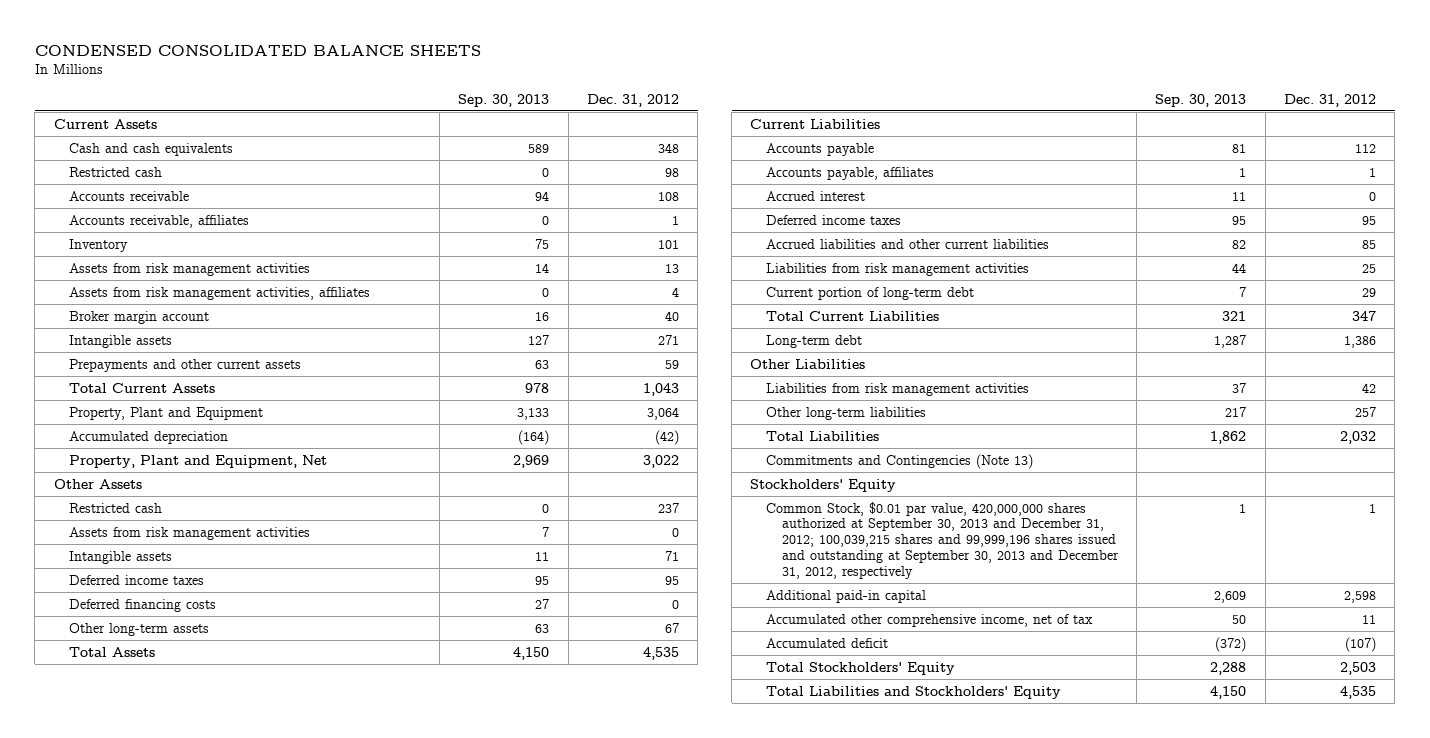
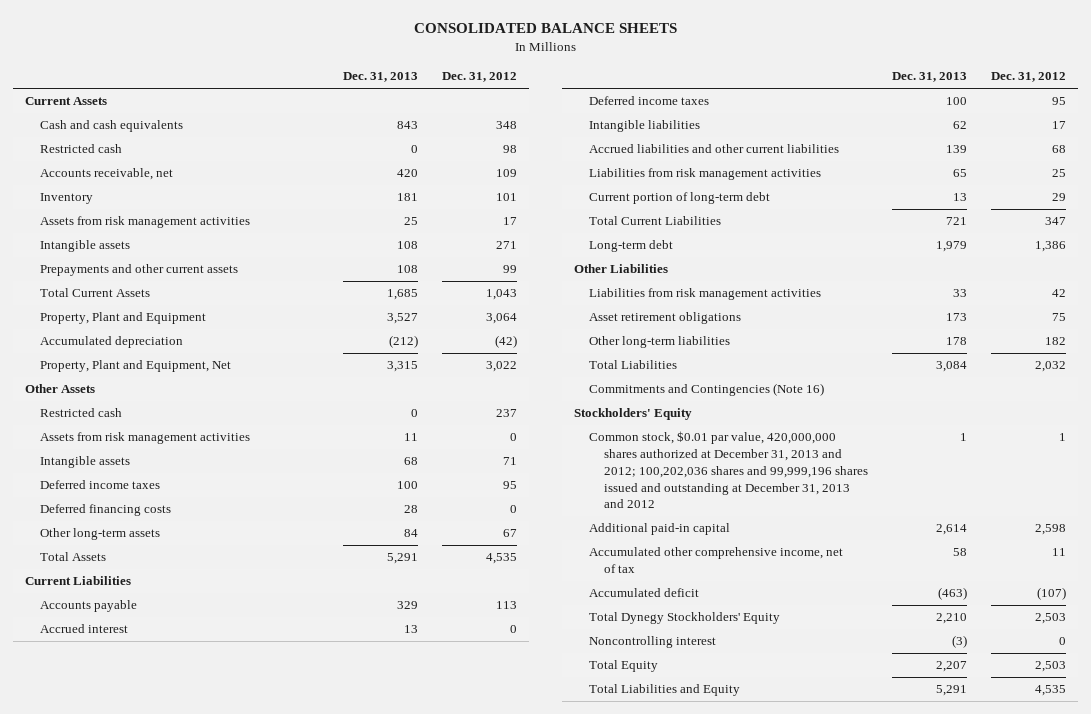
[34,44,481,56] CONDENSED CONSOLIDATED BALANCE SHEETS -> [413,23,677,34] CONSOLIDATED BALANCE SHEETS
[458,93,550,107] Sep. 30, 2013 -> none
none -> [342,72,418,83] Dec. 31, 2013
[69,214,250,228] Accounts receivable, affiliates -> none
[69,190,190,201] Accounts receivable -> [39,168,173,181] Accounts receivable, net
[658,191,680,201] 108 -> [496,169,518,178] 109
[69,286,371,300] Assets from risk management activities, affiliates -> none
[69,310,210,324] Broker margin account -> none
[665,263,680,273] 13 -> [503,217,518,226] 17
[665,359,680,369] 59 -> [503,265,518,274] 99
[765,166,934,180] Accounts payable, affiliates -> none
[1354,143,1376,153] 112 -> [496,601,518,610] 113
none -> [588,120,700,133] Intangible liabilities
[1361,239,1376,249] 85 -> [1052,145,1067,154] 68
none -> [588,312,741,325] Asset retirement obligations
[1354,406,1376,417] 257 -> [1045,337,1067,346] 182
[765,453,1033,469] Commitments and Contingencies (Note 13) -> [588,383,824,397] Commitments and Contingencies (Note 16)
[765,501,1119,580] Common Stock, $0.01 par value, 420,000,000 shares authorized at September 30, 2013 and December 31, 2012; 100,039,215 shares and 99,999,196 shares issued and outstanding at September 30, 2013 and December 31, 2012, respectively -> [588,431,868,509] Common stock, $0.01 par value, 420,000,000 shares authorized at December 31, 2013 and 2012; 100,202,036 shares and 99,999,196 shares issued and outstanding at December 31, 2013 and 2012
[765,661,955,675] Total Stockholders' Equity -> [588,612,780,625] Total Dynegy Stockholders' Equity
none -> [588,636,716,649] Noncontrolling interest
none -> [588,660,658,673] Total Equity
[765,685,1061,699] Total Liabilities and Stockholders' Equity -> [588,684,740,697] Total Liabilities and Equity

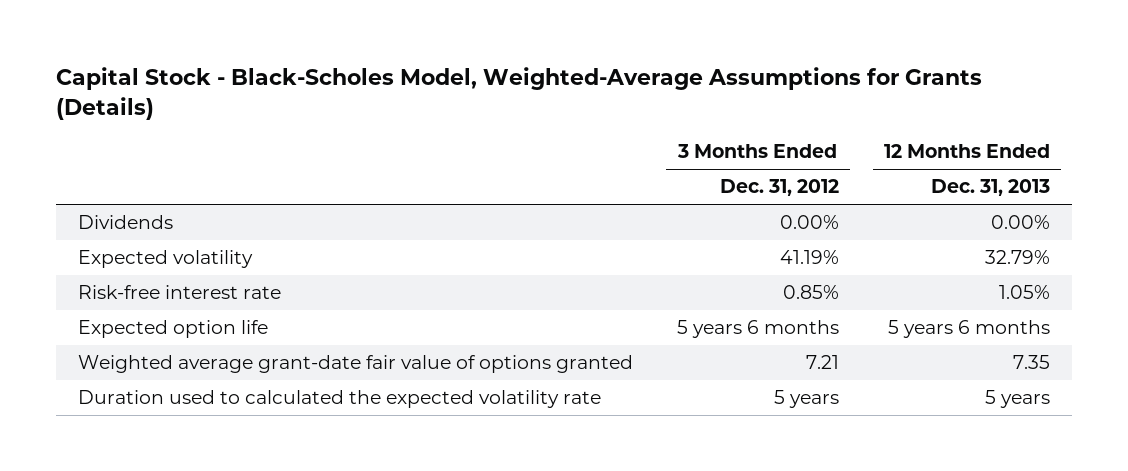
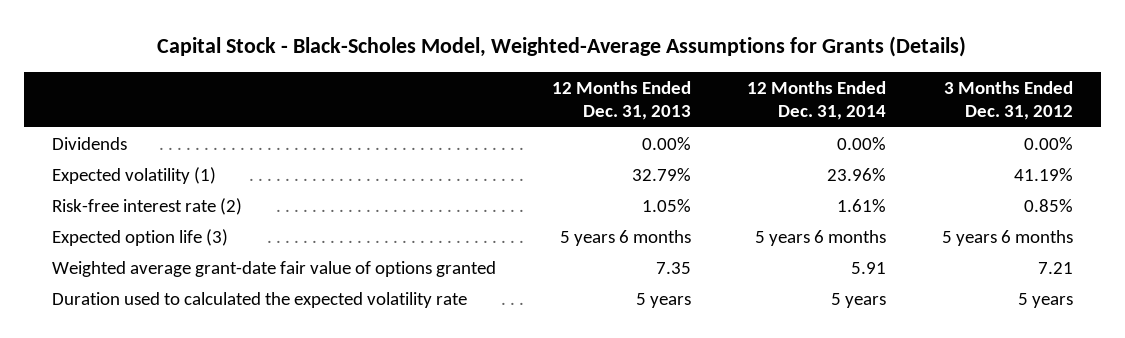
none -> [746,80,886,121] 12 Months Ended Dec. 31, 2014
[77,250,253,269] Expected volatility -> [51,166,216,184] Expected volatility (1)
[77,285,281,300] Risk-free interest rate -> [51,197,242,215] Risk-free interest rate (2)
[77,320,268,339] Expected option life -> [51,228,228,246] Expected option life (3)

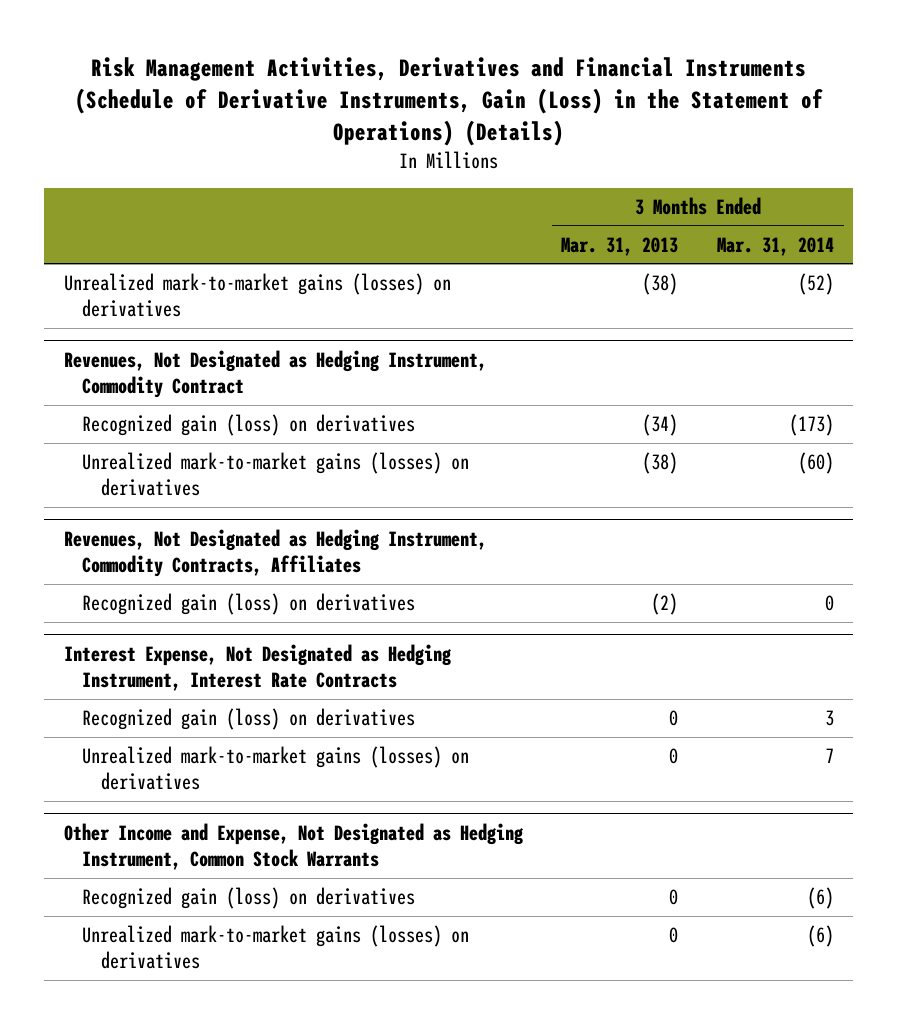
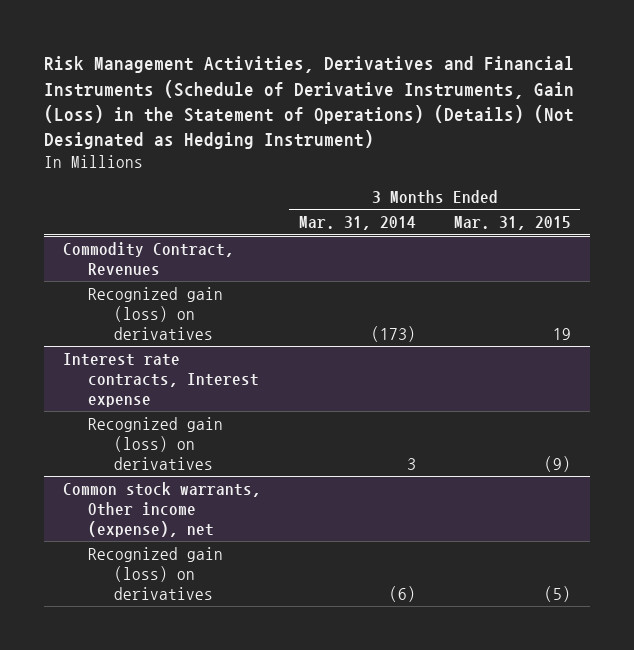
[74,57,823,146] Risk Management Activities, Derivatives and Financial Instruments (Schedule of Derivative Instruments, Gain (Loss) in the Statement of Operations) (Details) -> [43,56,574,150] Risk Management Activities, Derivatives and Financial Instruments (Schedule of Derivative Instruments, Gain (Loss) in the Statement of Operations) (Details) (Not Designated as Hedging Instrument)
[561,236,679,256] Mar. 31, 2013 -> none
none -> [453,216,571,231] Mar. 31, 2015
[63,272,451,317] Unrealized mark-to-market gains (losses) on derivatives -> none
[63,349,487,398] Revenues, Not Designated as Hedging Instrument, Commodity Contract -> none
none -> [62,241,234,275] Commodity Contract, Revenues
[82,451,470,496] Unrealized mark-to-market gains (losses) on derivatives -> none
[63,528,487,577] Revenues, Not Designated as Hedging Instrument, Commodity Contracts, Affiliates -> none
[82,592,416,615] Recognized gain (loss) on derivatives -> none
[63,643,452,691] Interest Expense, Not Designated as Hedging Instrument, Interest Rate Contracts -> none
none -> [62,352,260,407] Interest rate contracts, Interest expense
[82,745,470,790] Unrealized mark-to-market gains (losses) on derivatives -> none
[63,822,524,870] Other Income and Expense, Not Designated as Hedging Instrument, Common Stock Warrants -> none
none -> [62,481,261,537] Common stock warrants, Other income (expense), net
[82,924,470,969] Unrealized mark-to-market gains (losses) on derivatives -> none

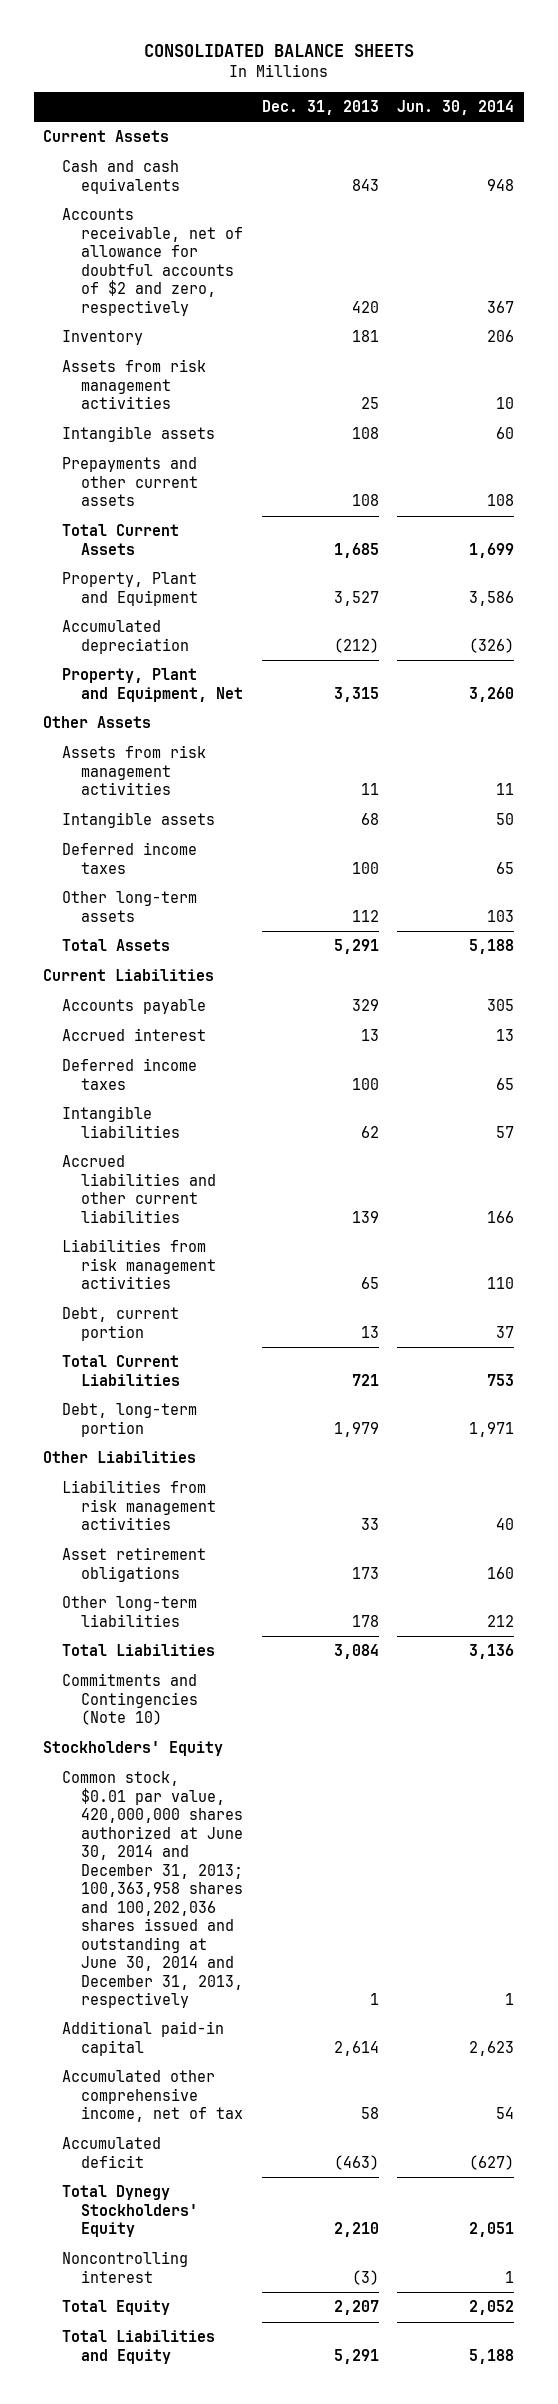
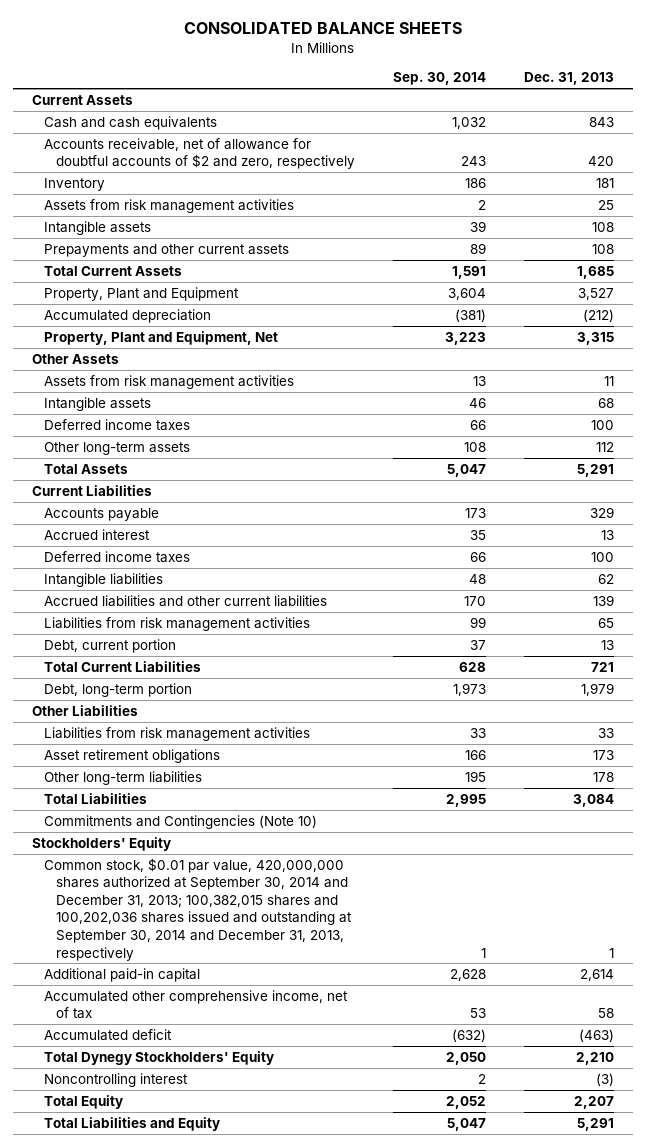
[397,100,515,116] Jun. 30, 2014 -> none
none -> [392,72,486,86] Sep. 30, 2014
[62,1771,243,2009] Common stock, $0.01 par value, 420,000,000 shares authorized at June 30, 2014 and December 31, 2013; 100,363,958 shares and 100,202,036 shares issued and outstanding at June 30, 2014 and December 31, 2013, respectively -> [44,857,352,961] Common stock, $0.01 par value, 420,000,000 shares authorized at September 30, 2014 and December 31, 2013; 100,382,015 shares and 100,202,036 shares issued and outstanding at September 30, 2014 and December 31, 2013, respectively

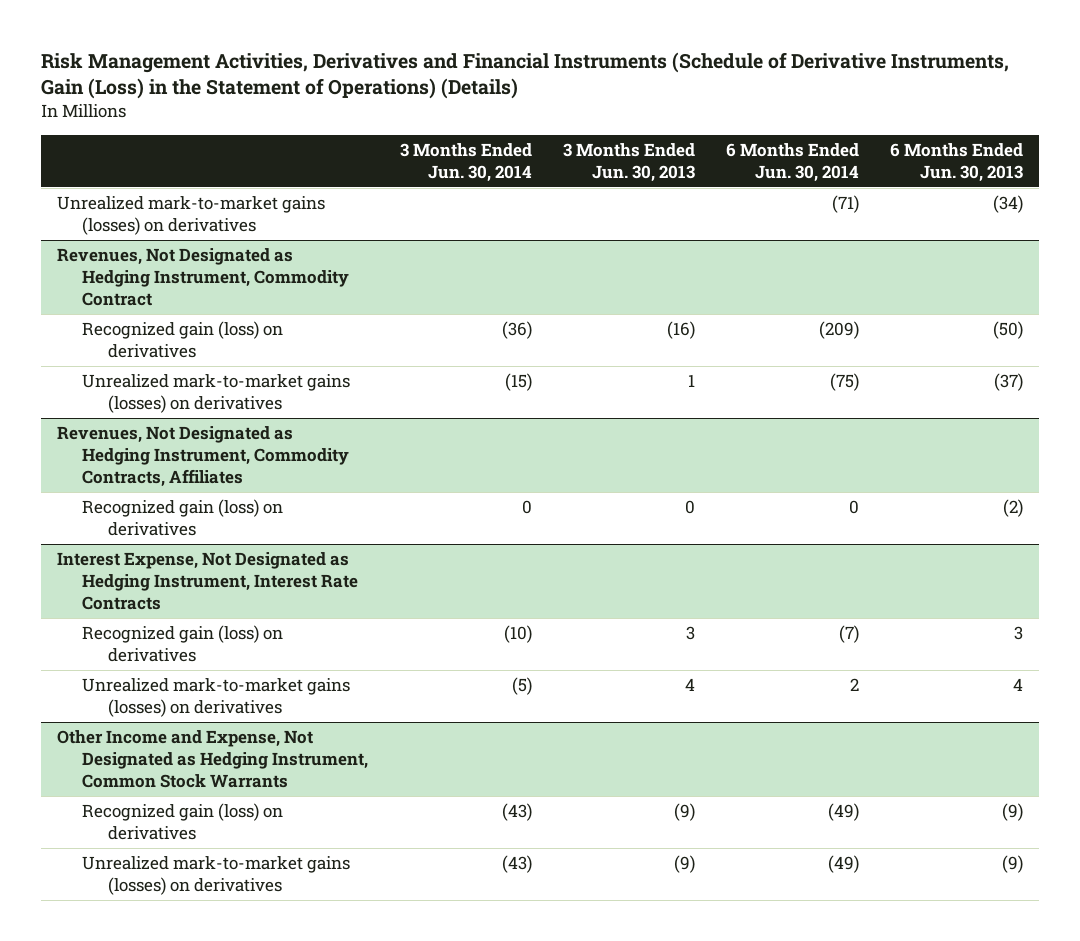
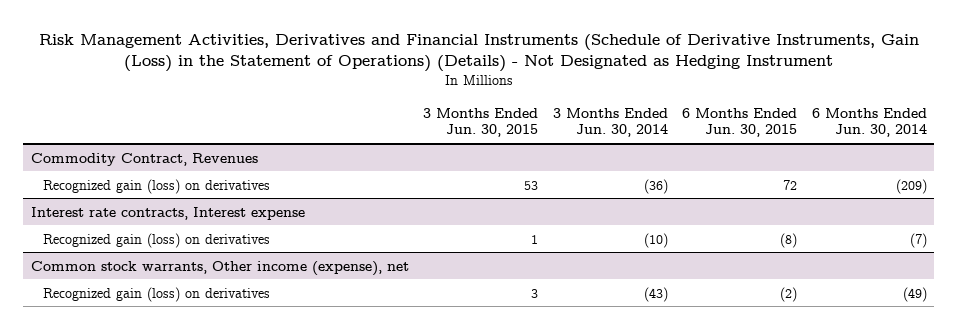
[40,51,1009,100] Risk Management Activities, Derivatives and Financial Instruments (Schedule of Derivative Instruments, Gain (Loss) in the Statement of Operations) (Details) -> [38,33,919,73] Risk Management Activities, Derivatives and Financial Instruments (Schedule of Derivative Instruments, Gain (Loss) in the Statement of Operations) (Details) - Not Designated as Hedging Instrument
[562,142,695,182] 3 Months Ended Jun. 30, 2013 -> none
[890,142,1024,182] 6 Months Ended Jun. 30, 2013 -> none
none -> [423,107,539,138] 3 Months Ended Jun. 30, 2015
none -> [682,107,798,138] 6 Months Ended Jun. 30, 2015
[56,196,325,236] Unrealized mark-to-market gains (losses) on derivatives -> none
[56,248,350,307] Revenues, Not Designated as Hedging Instrument, Commodity Contract -> none
none -> [30,152,258,166] Commodity Contract, Revenues
[82,374,351,414] Unrealized mark-to-market gains (losses) on derivatives -> none
[56,426,350,488] Revenues, Not Designated as Hedging Instrument, Commodity Contracts, Affiliates -> none
[82,499,284,537] Recognized gain (loss) on derivatives -> none
[56,552,359,611] Interest Expense, Not Designated as Hedging Instrument, Interest Rate Contracts -> none
none -> [30,206,305,220] Interest rate contracts, Interest expense
[82,678,351,718] Unrealized mark-to-market gains (losses) on derivatives -> none
[56,730,369,789] Other Income and Expense, Not Designated as Hedging Instrument, Common Stock Warrants -> none
none -> [30,260,409,276] Common stock warrants, Other income (expense), net
[82,856,351,896] Unrealized mark-to-market gains (losses) on derivatives -> none

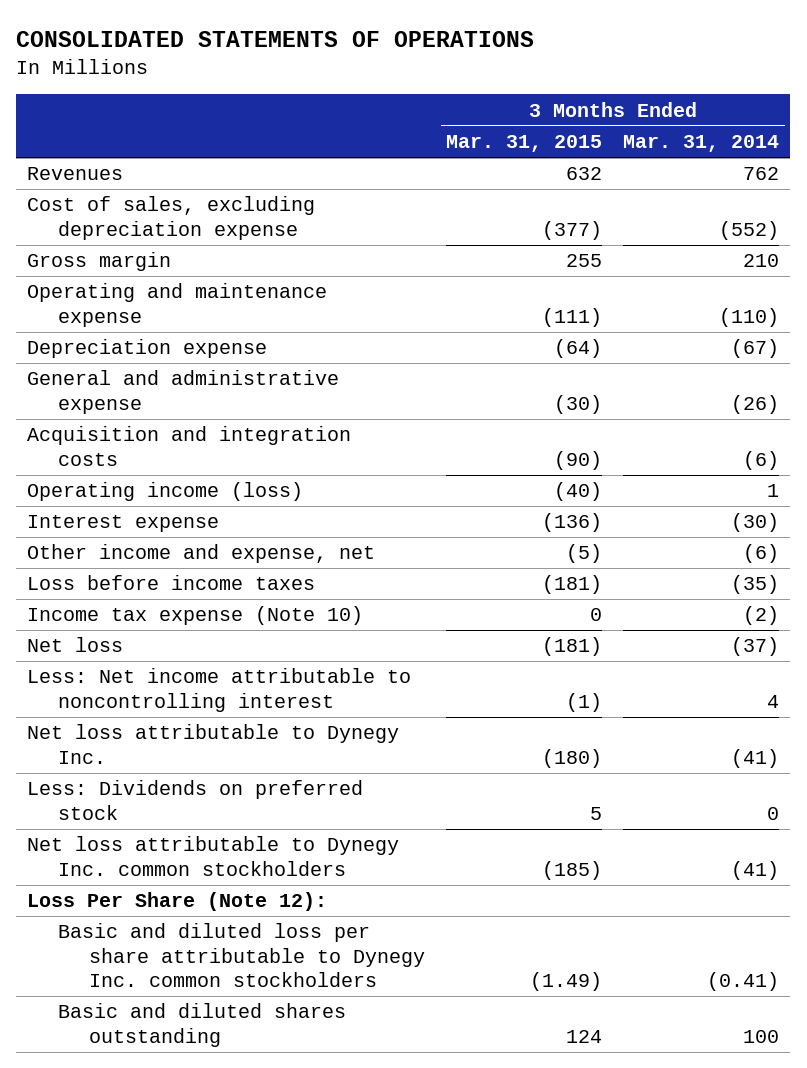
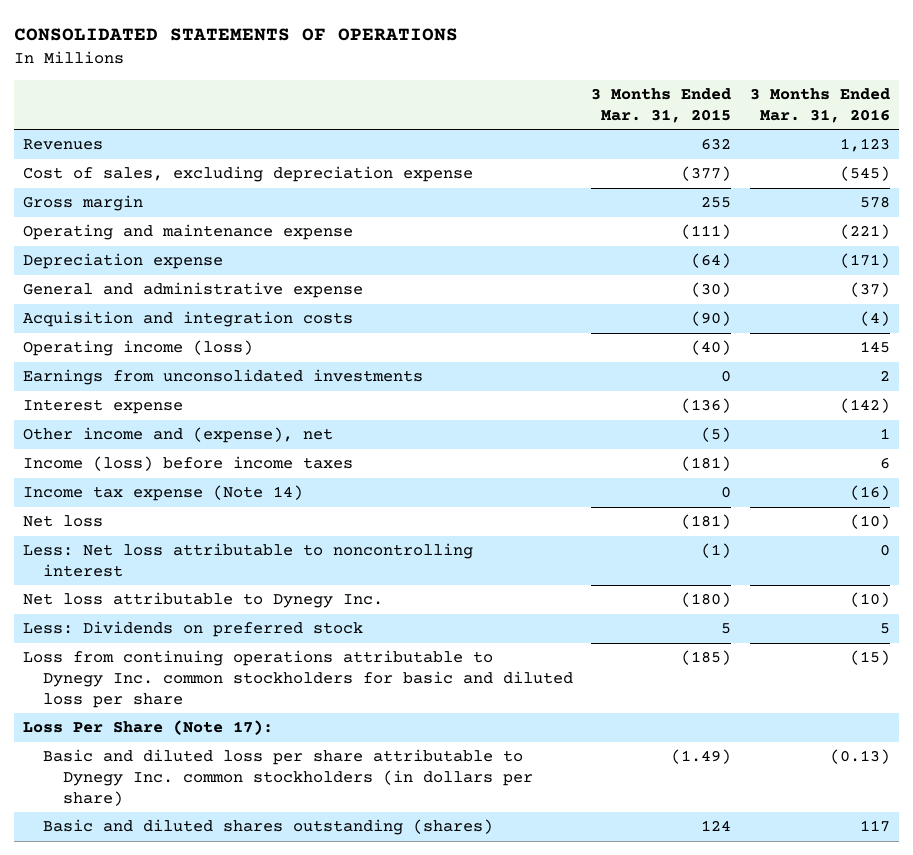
[623,135,780,153] Mar. 31, 2014 -> none
none -> [749,88,890,124] 3 Months Ended Mar. 31, 2016
none -> [22,369,423,386] Earnings from unconsolidated investments
[27,544,376,564] Other income and expense, net -> [22,427,333,444] Other income and (expense), net
[27,575,316,591] Loss before income taxes -> [22,456,353,472] Income (loss) before income taxes
[27,606,364,626] Income tax expense (Note 10) -> [22,485,303,502] Income tax expense (Note 14)
[27,668,412,712] Less: Net income attributable to noncontrolling interest -> [22,543,473,578] Less: Net loss attributable to noncontrolling interest
[27,836,400,876] Net loss attributable to Dynegy Inc. common stockholders -> [22,650,574,708] Loss from continuing operations attributable to Dynegy Inc. common stockholders for basic and diluted loss per share
[27,892,328,912] Loss Per Share (Note 12): -> [22,720,273,736] Loss Per Share (Note 17):
[58,923,425,987] Basic and diluted loss per share attributable to Dynegy Inc. common stockholders -> [43,749,534,806] Basic and diluted loss per share attributable to Dynegy Inc. common stockholders (in dollars per share)
[58,1003,347,1047] Basic and diluted shares outstanding -> [43,819,494,836] Basic and diluted shares outstanding (shares)

